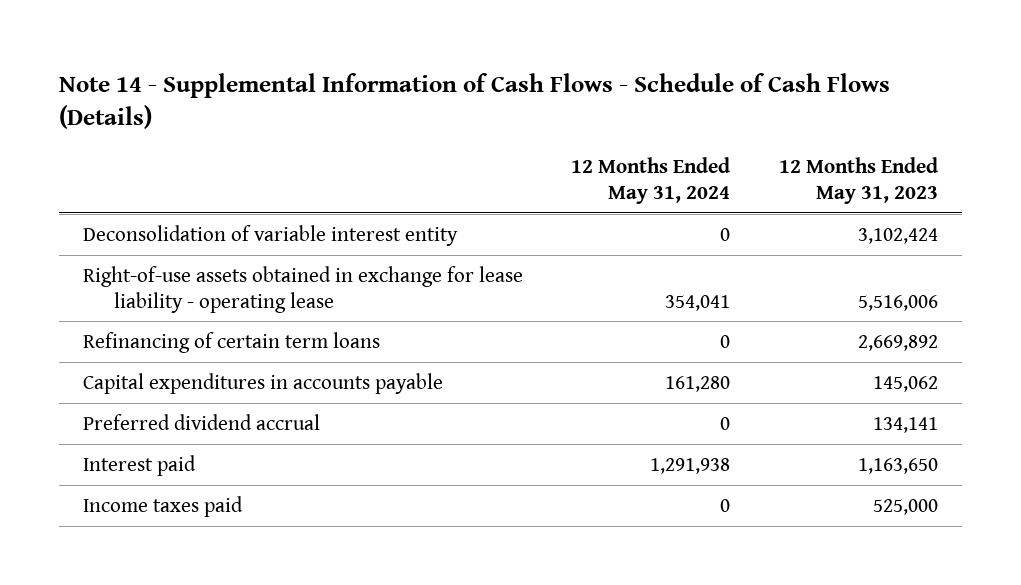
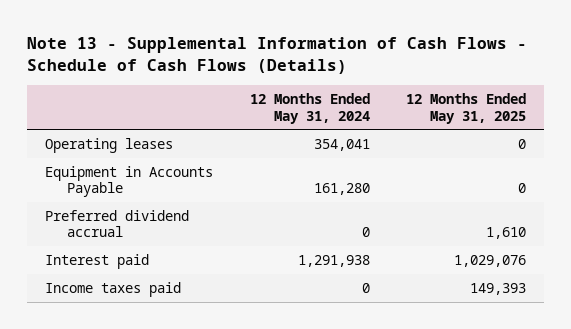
[59,73,891,130] Note 14 - Supplemental Information of Cash Flows - Schedule of Cash Flows (Details) -> [27,37,528,75] Note 13 - Supplemental Information of Cash Flows - Schedule of Cash Flows (Details)
[778,157,938,204] 12 Months Ended May 31, 2023 -> none
none -> [405,93,526,124] 12 Months Ended May 31, 2025
[83,224,459,246] Deconsolidation of variable interest entity -> none
[83,331,381,353] Refinancing of certain term loans -> none
[83,265,524,313] Right-of-use assets obtained in exchange for lease liability - operating lease -> [45,137,174,153] Operating leases
[83,372,444,394] Capital expenditures in accounts payable -> [45,165,214,198] Equipment in Accounts Payable

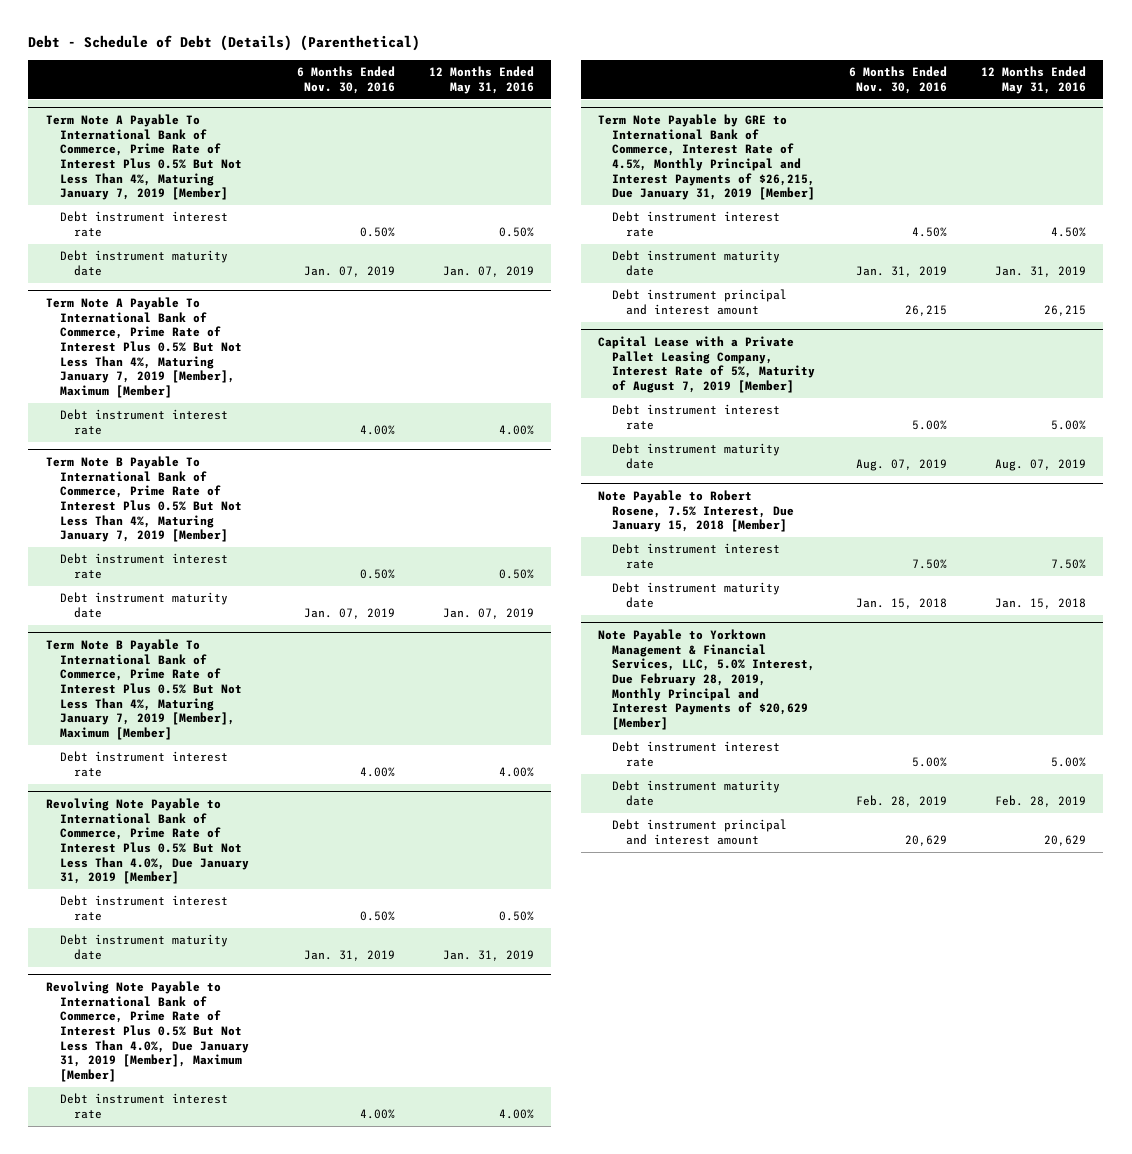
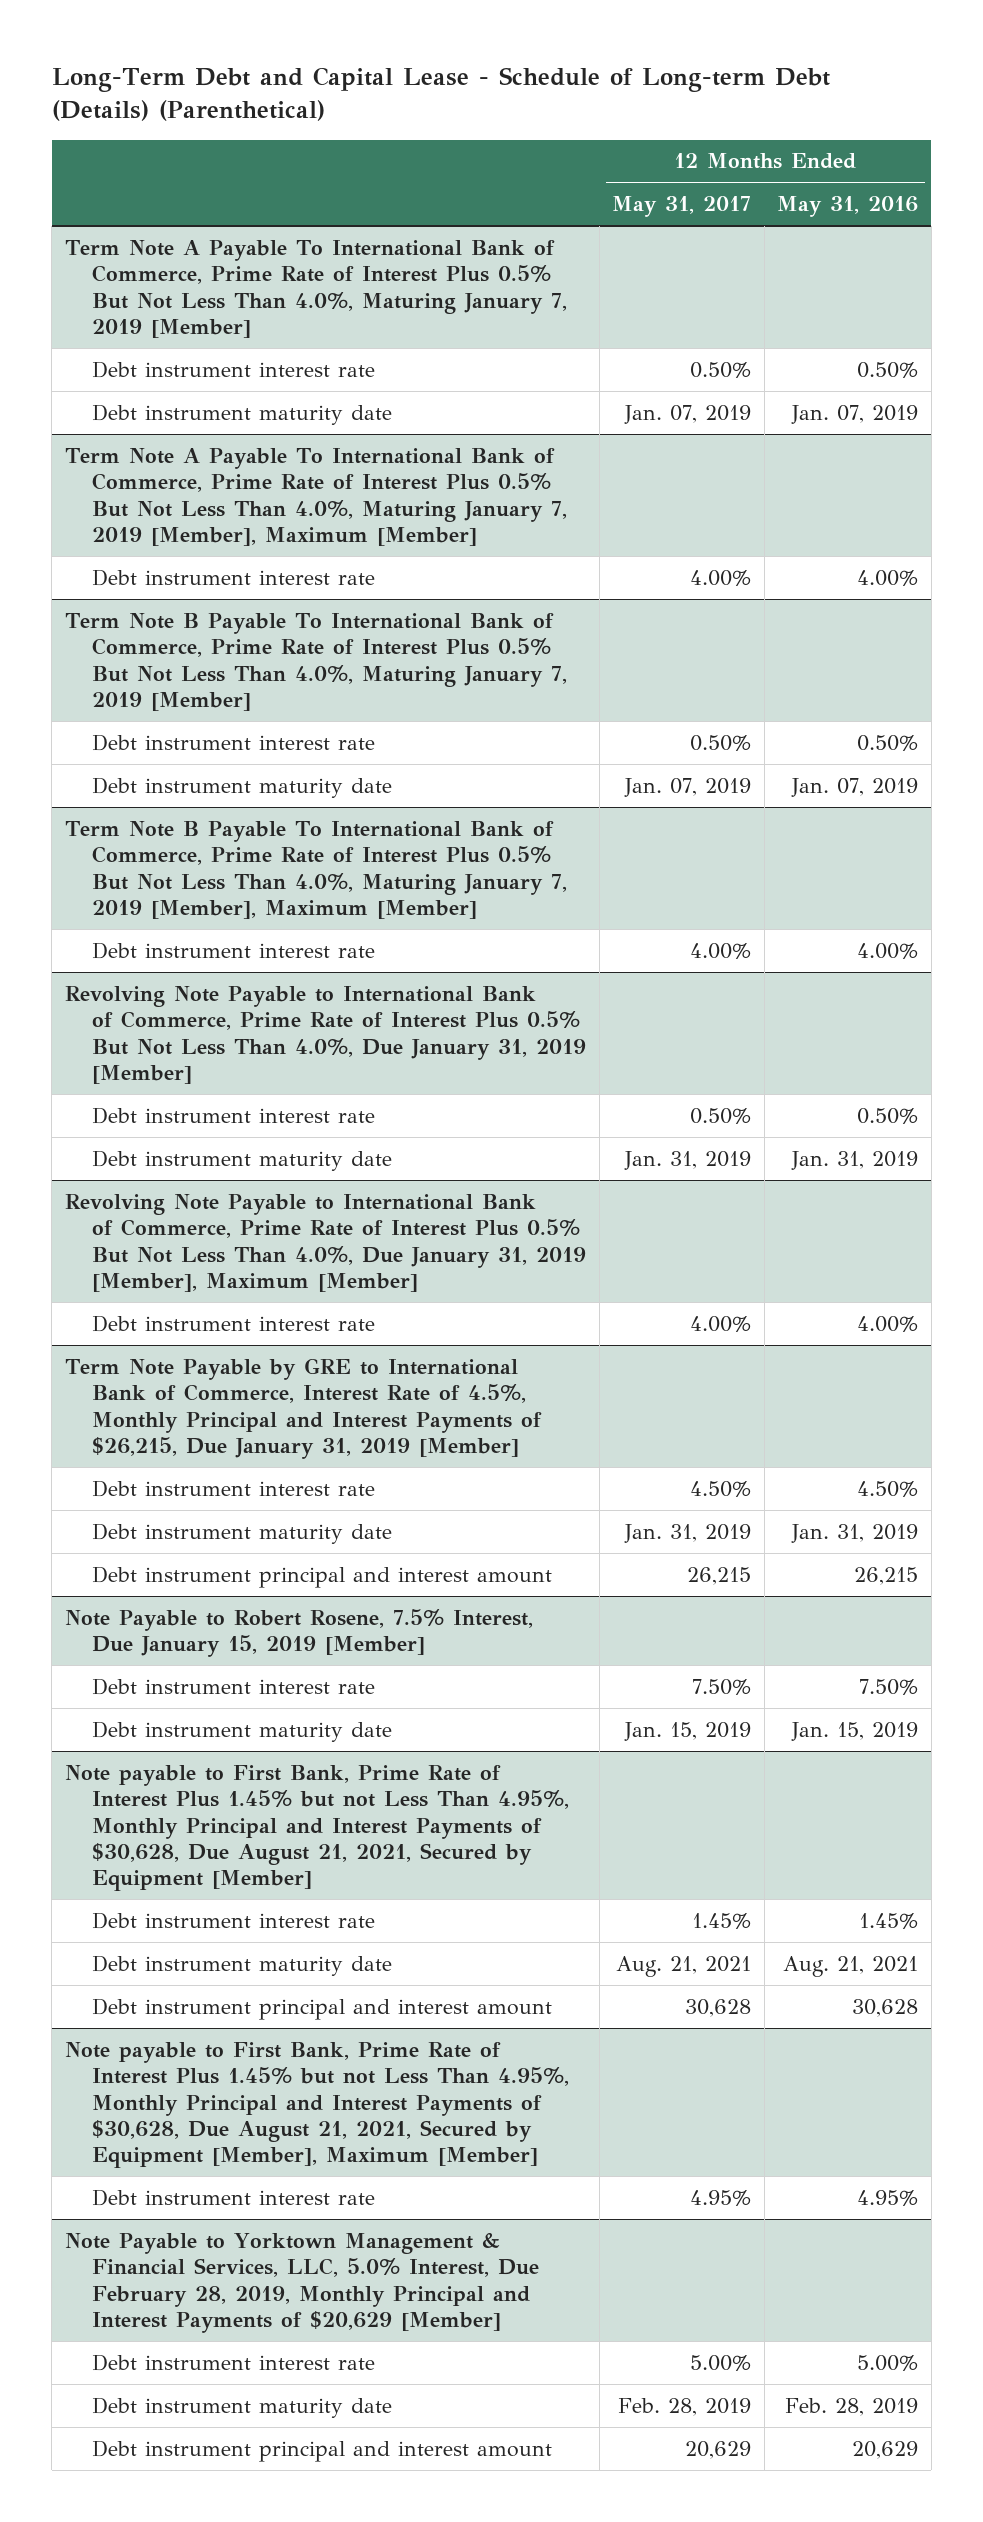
[28,35,421,52] Debt - Schedule of Debt (Details) (Parenthetical) -> [51,66,830,122] Long-Term Debt and Capital Lease - Schedule of Long-term Debt (Details) (Parenthetical)
[296,66,395,94] 6 Months Ended Nov. 30, 2016 -> none
none -> [612,196,752,218] May 31, 2017
[45,113,242,201] Term Note A Payable To International Bank of Commerce, Prime Rate of Interest Plus 0.5% But Not Less Than 4%, Maturing January 7, 2019 [Member] -> [64,239,568,338] Term Note A Payable To International Bank of Commerce, Prime Rate of Interest Plus 0.5% But Not Less Than 4.0%, Maturing January 7, 2019 [Member]
[45,296,242,399] Term Note A Payable To International Bank of Commerce, Prime Rate of Interest Plus 0.5% But Not Less Than 4%, Maturing January 7, 2019 [Member], Maximum [Member] -> [64,447,568,546] Term Note A Payable To International Bank of Commerce, Prime Rate of Interest Plus 0.5% But Not Less Than 4.0%, Maturing January 7, 2019 [Member], Maximum [Member]
[45,455,242,543] Term Note B Payable To International Bank of Commerce, Prime Rate of Interest Plus 0.5% But Not Less Than 4%, Maturing January 7, 2019 [Member] -> [64,612,568,711] Term Note B Payable To International Bank of Commerce, Prime Rate of Interest Plus 0.5% But Not Less Than 4.0%, Maturing January 7, 2019 [Member]
[45,638,242,741] Term Note B Payable To International Bank of Commerce, Prime Rate of Interest Plus 0.5% But Not Less Than 4%, Maturing January 7, 2019 [Member], Maximum [Member] -> [64,820,568,919] Term Note B Payable To International Bank of Commerce, Prime Rate of Interest Plus 0.5% But Not Less Than 4.0%, Maturing January 7, 2019 [Member], Maximum [Member]
[598,335,816,393] Capital Lease with a Private Pallet Leasing Company, Interest Rate of 5%, Maturity of August 7, 2019 [Member] -> none
[612,404,781,431] Debt instrument interest rate -> none
[612,443,781,470] Debt instrument maturity date -> none
[598,489,795,533] Note Payable to Robert Rosene, 7.5% Interest, Due January 15, 2018 [Member] -> [64,1608,533,1658] Note Payable to Robert Rosene, 7.5% Interest, Due January 15, 2019 [Member]
[995,598,1087,610] Jan. 15, 2018 -> [791,1721,919,1741] Jan. 15, 2019
none -> [64,1764,570,1892] Note payable to First Bank, Prime Rate of Interest Plus 1.45% but not Less Than 4.95%, Monthly Principal and Interest Payments of $30,628, Due August 21, 2021, Secured by Equipment [Member]
none -> [92,1911,376,1929] Debt instrument interest rate
none -> [92,1954,393,1976] Debt instrument maturity date
none -> [92,1997,553,2020] Debt instrument principal and interest amount
none -> [64,2041,570,2169] Note payable to First Bank, Prime Rate of Interest Plus 1.45% but not Less Than 4.95%, Monthly Principal and Interest Payments of $30,628, Due August 21, 2021, Secured by Equipment [Member], Maximum [Member]
none -> [92,2188,376,2206] Debt instrument interest rate

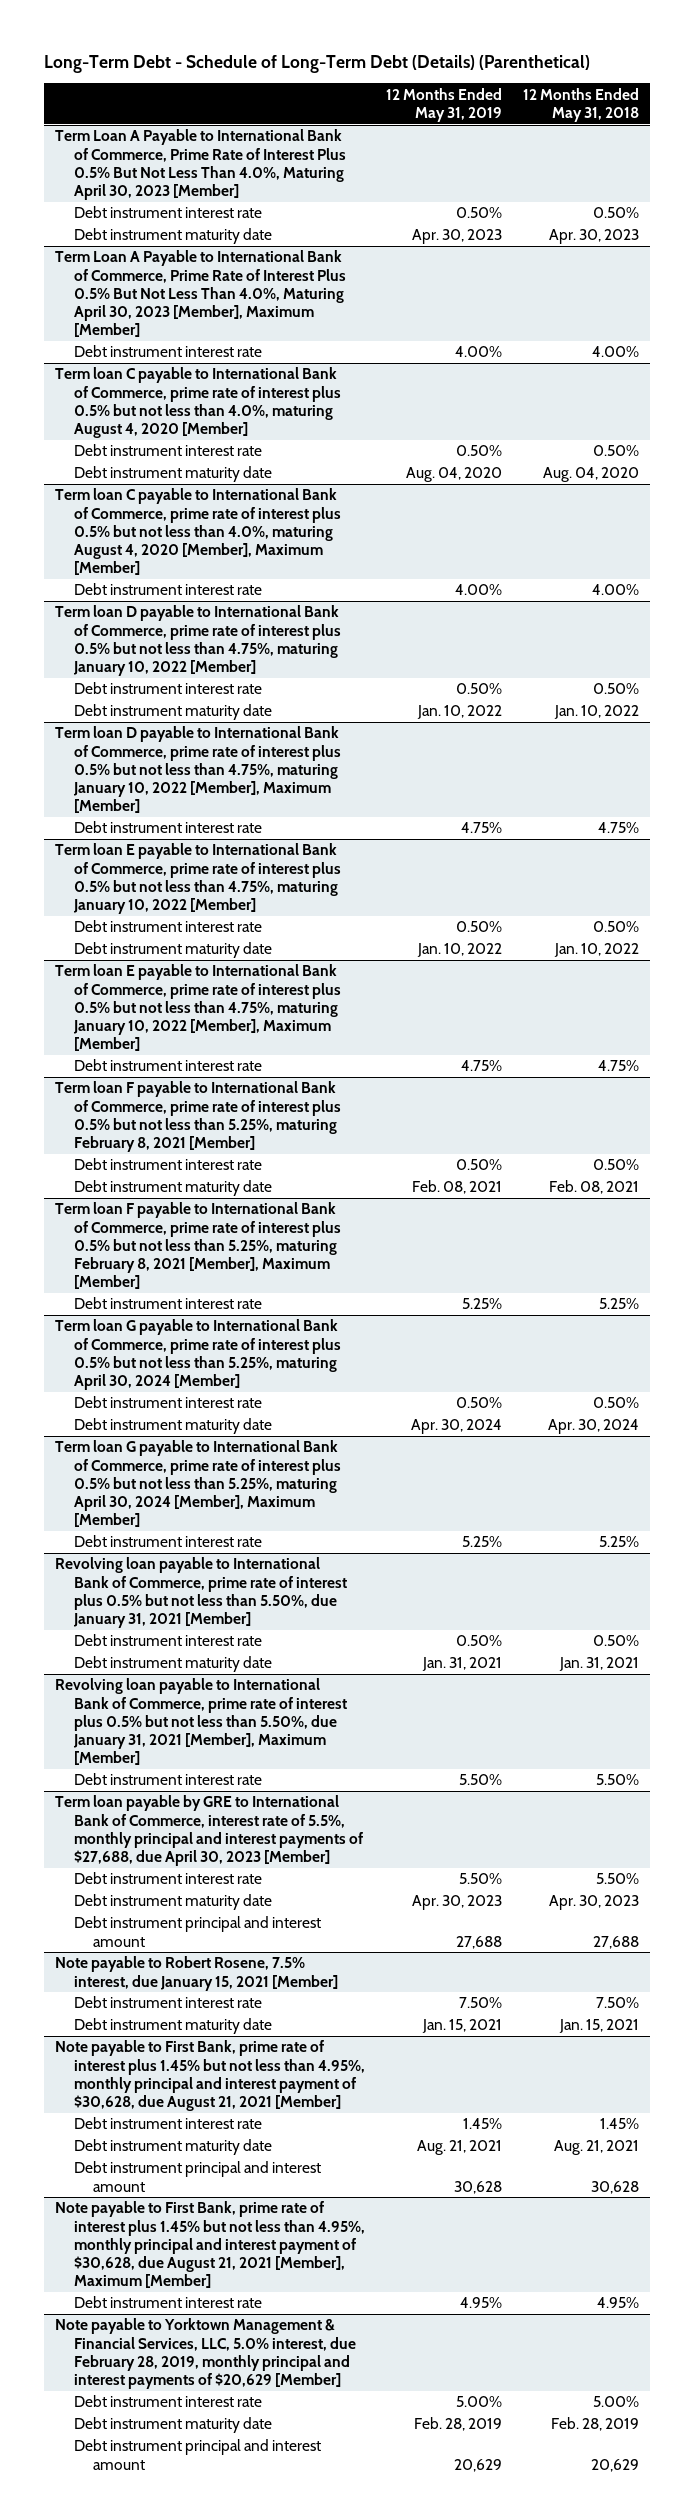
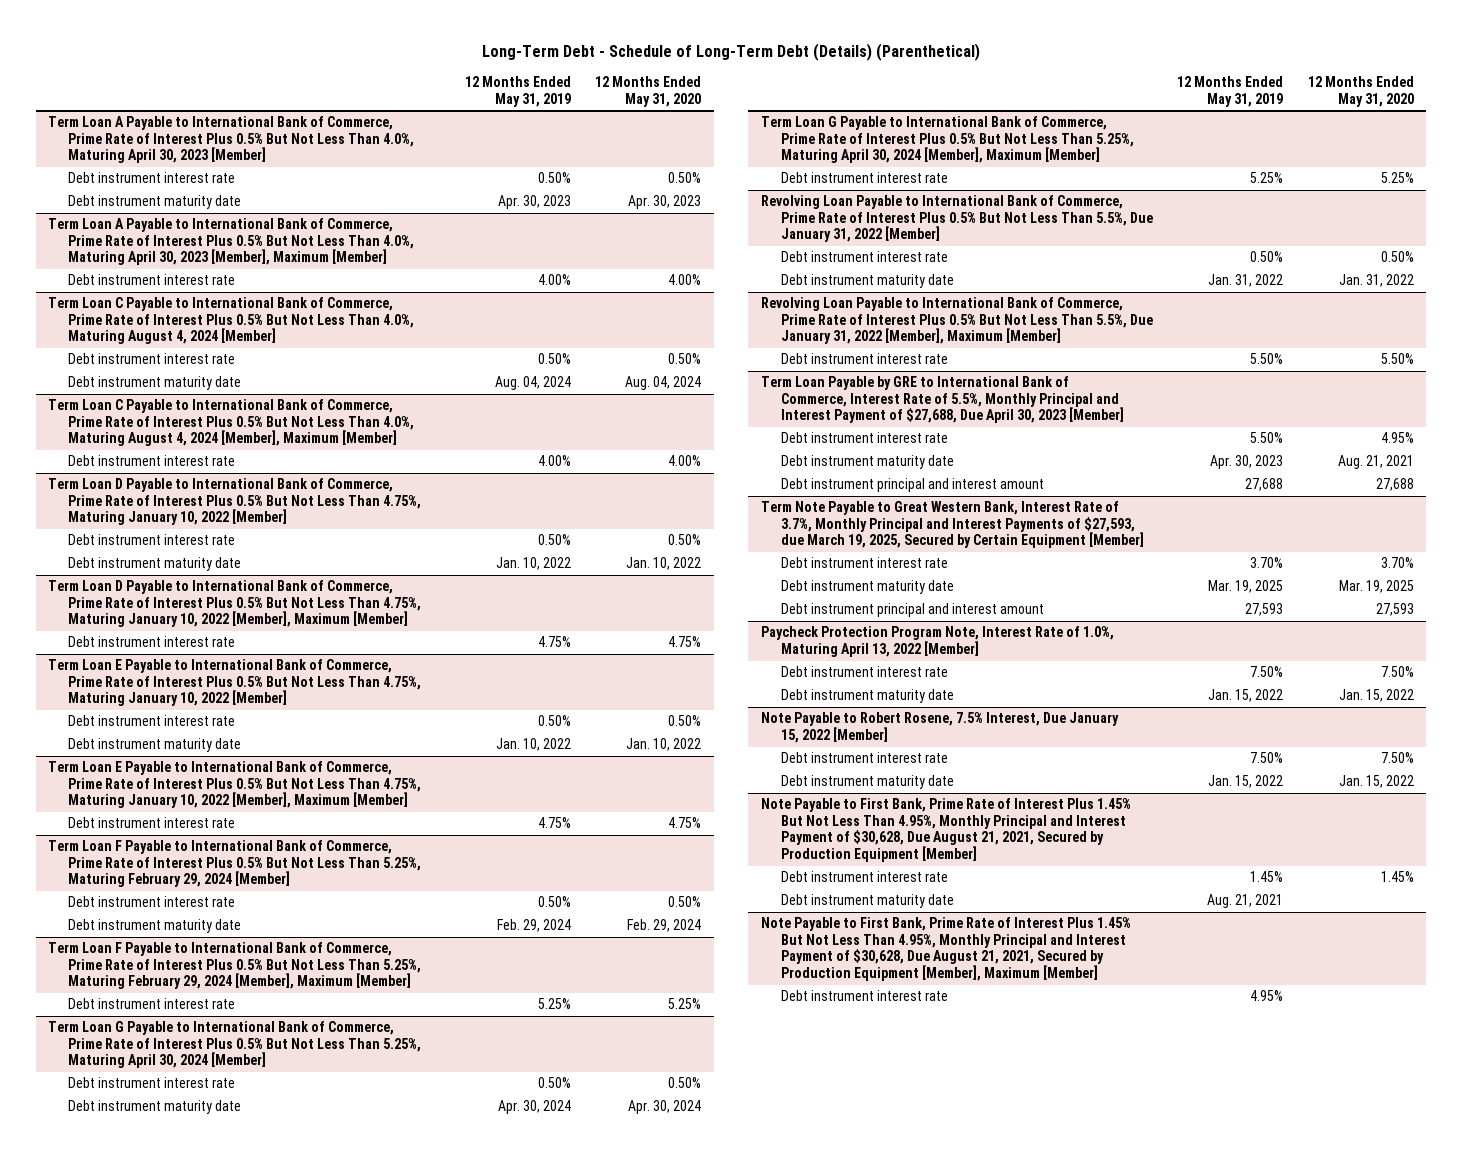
[523,87,640,123] 12 Months Ended May 31, 2018 -> none
none -> [595,76,702,107] 12 Months Ended May 31, 2020
[54,367,341,438] Term loan C payable to International Bank of Commerce, prime rate of interest plus 0.5% but not less than 4.0%, maturing August 4, 2020 [Member] -> [47,297,415,345] Term Loan C Payable to International Bank of Commerce, Prime Rate of Interest Plus 0.5% But Not Less Than 4.0%, Maturing August 4, 2024 [Member]
[406,467,503,483] Aug. 04, 2020 -> [494,376,571,391] Aug. 04, 2024
[54,488,341,575] Term loan C payable to International Bank of Commerce, prime rate of interest plus 0.5% but not less than 4.0%, maturing August 4, 2020 [Member], Maximum [Member] -> [47,399,415,447] Term Loan C Payable to International Bank of Commerce, Prime Rate of Interest Plus 0.5% But Not Less Than 4.0%, Maturing August 4, 2024 [Member], Maximum [Member]
[54,605,341,676] Term loan D payable to International Bank of Commerce, prime rate of interest plus 0.5% but not less than 4.75%, maturing January 10, 2022 [Member] -> [47,478,422,526] Term Loan D Payable to International Bank of Commerce, Prime Rate of Interest Plus 0.5% But Not Less Than 4.75%, Maturing January 10, 2022 [Member]
[54,726,341,813] Term loan D payable to International Bank of Commerce, prime rate of interest plus 0.5% but not less than 4.75%, maturing January 10, 2022 [Member], Maximum [Member] -> [47,580,422,628] Term Loan D Payable to International Bank of Commerce, Prime Rate of Interest Plus 0.5% But Not Less Than 4.75%, Maturing January 10, 2022 [Member], Maximum [Member]
[54,843,341,914] Term loan E payable to International Bank of Commerce, prime rate of interest plus 0.5% but not less than 4.75%, maturing January 10, 2022 [Member] -> [47,659,422,707] Term Loan E Payable to International Bank of Commerce, Prime Rate of Interest Plus 0.5% But Not Less Than 4.75%, Maturing January 10, 2022 [Member]
[54,964,341,1051] Term loan E payable to International Bank of Commerce, prime rate of interest plus 0.5% but not less than 4.75%, maturing January 10, 2022 [Member], Maximum [Member] -> [47,761,422,809] Term Loan E Payable to International Bank of Commerce, Prime Rate of Interest Plus 0.5% But Not Less Than 4.75%, Maturing January 10, 2022 [Member], Maximum [Member]
[54,1081,341,1152] Term loan F payable to International Bank of Commerce, prime rate of interest plus 0.5% but not less than 5.25%, maturing February 8, 2021 [Member] -> [47,840,422,888] Term Loan F Payable to International Bank of Commerce, Prime Rate of Interest Plus 0.5% But Not Less Than 5.25%, Maturing February 29, 2024 [Member]
[412,1180,503,1195] Feb. 08, 2021 -> [496,919,571,933] Feb. 29, 2024
[54,1202,341,1289] Term loan F payable to International Bank of Commerce, prime rate of interest plus 0.5% but not less than 5.25%, maturing February 8, 2021 [Member], Maximum [Member] -> [47,942,422,990] Term Loan F Payable to International Bank of Commerce, Prime Rate of Interest Plus 0.5% But Not Less Than 5.25%, Maturing February 29, 2024 [Member], Maximum [Member]
[54,1319,341,1390] Term loan G payable to International Bank of Commerce, prime rate of interest plus 0.5% but not less than 5.25%, maturing April 30, 2024 [Member] -> [47,1021,422,1069] Term Loan G Payable to International Bank of Commerce, Prime Rate of Interest Plus 0.5% But Not Less Than 5.25%, Maturing April 30, 2024 [Member]
[54,1440,341,1527] Term loan G payable to International Bank of Commerce, prime rate of interest plus 0.5% but not less than 5.25%, maturing April 30, 2024 [Member], Maximum [Member] -> [760,116,1134,164] Term Loan G Payable to International Bank of Commerce, Prime Rate of Interest Plus 0.5% But Not Less Than 5.25%, Maturing April 30, 2024 [Member], Maximum [Member]
[54,1557,347,1628] Revolving loan payable to International Bank of Commerce, prime rate of interest plus 0.5% but not less than 5.50%, due January 31, 2021 [Member] -> [760,195,1153,243] Revolving Loan Payable to International Bank of Commerce, Prime Rate of Interest Plus 0.5% But Not Less Than 5.5%, Due January 31, 2022 [Member]
[422,1657,503,1672] Jan. 31, 2021 -> [1208,274,1284,288] Jan. 31, 2022
[54,1678,347,1765] Revolving loan payable to International Bank of Commerce, prime rate of interest plus 0.5% but not less than 5.50%, due January 31, 2021 [Member], Maximum [Member] -> [760,297,1153,345] Revolving Loan Payable to International Bank of Commerce, Prime Rate of Interest Plus 0.5% But Not Less Than 5.5%, Due January 31, 2022 [Member], Maximum [Member]
[54,1795,363,1866] Term loan payable by GRE to International Bank of Commerce, interest rate of 5.5%, monthly principal and interest payments of $27,688, due April 30, 2023 [Member] -> [760,376,1124,424] Term Loan Payable by GRE to International Bank of Commerce, Interest Rate of 5.5%, Monthly Principal and Interest Payment of $27,688, Due April 30, 2023 [Member]
[54,1956,338,1991] Note payable to Robert Rosene, 7.5% interest, due January 15, 2021 [Member] -> none
none -> [760,501,1144,549] Term Note Payable to Great Western Bank, Interest Rate of 3.7%, Monthly Principal and Interest Payments of $27,593, due March 19, 2025, Secured by Certain Equipment [Member]
none -> [780,557,948,569] Debt instrument interest rate
none -> [780,580,954,595] Debt instrument maturity date
none -> [780,603,1044,618] Debt instrument principal and interest amount
none -> [760,626,1114,657] Paycheck Protection Program Note, Interest Rate of 1.0%, Maturing April 13, 2022 [Member]
[422,2019,503,2034] Jan. 15, 2021 -> [1208,689,1284,703] Jan. 15, 2022
none -> [760,712,1119,743] Note Payable to Robert Rosene, 7.5% Interest, Due January 15, 2022 [Member]
none -> [780,752,948,764] Debt instrument interest rate
none -> [780,775,954,790] Debt instrument maturity date
[54,2040,365,2111] Note payable to First Bank, prime rate of interest plus 1.45% but not less than 4.95%, monthly principal and interest payment of $30,628, due August 21, 2021 [Member] -> [760,798,1131,862] Note Payable to First Bank, Prime Rate of Interest Plus 1.45% But Not Less Than 4.95%, Monthly Principal and Interest Payment of $30,628, Due August 21, 2021, Secured by Production Equipment [Member]
[73,2161,321,2192] Debt instrument principal and interest amount -> none
[54,2201,365,2288] Note payable to First Bank, prime rate of interest plus 1.45% but not less than 4.95%, monthly principal and interest payment of $30,628, due August 21, 2021 [Member], Maximum [Member] -> [760,917,1131,981] Note Payable to First Bank, Prime Rate of Interest Plus 1.45% But Not Less Than 4.95%, Monthly Principal and Interest Payment of $30,628, Due August 21, 2021, Secured by Production Equipment [Member], Maximum [Member]
[54,2318,356,2389] Note payable to Yorktown Management & Financial Services, LLC, 5.0% interest, due February 28, 2019, monthly principal and interest payments of $20,629 [Member] -> none
[73,2395,262,2408] Debt instrument interest rate -> none
[73,2417,272,2434] Debt instrument maturity date -> none
[73,2439,321,2470] Debt instrument principal and interest amount -> none

